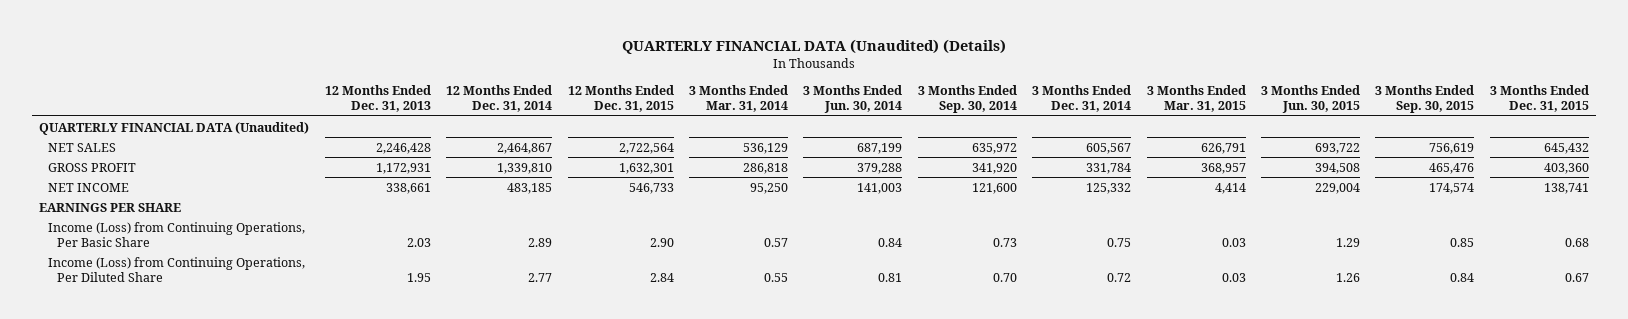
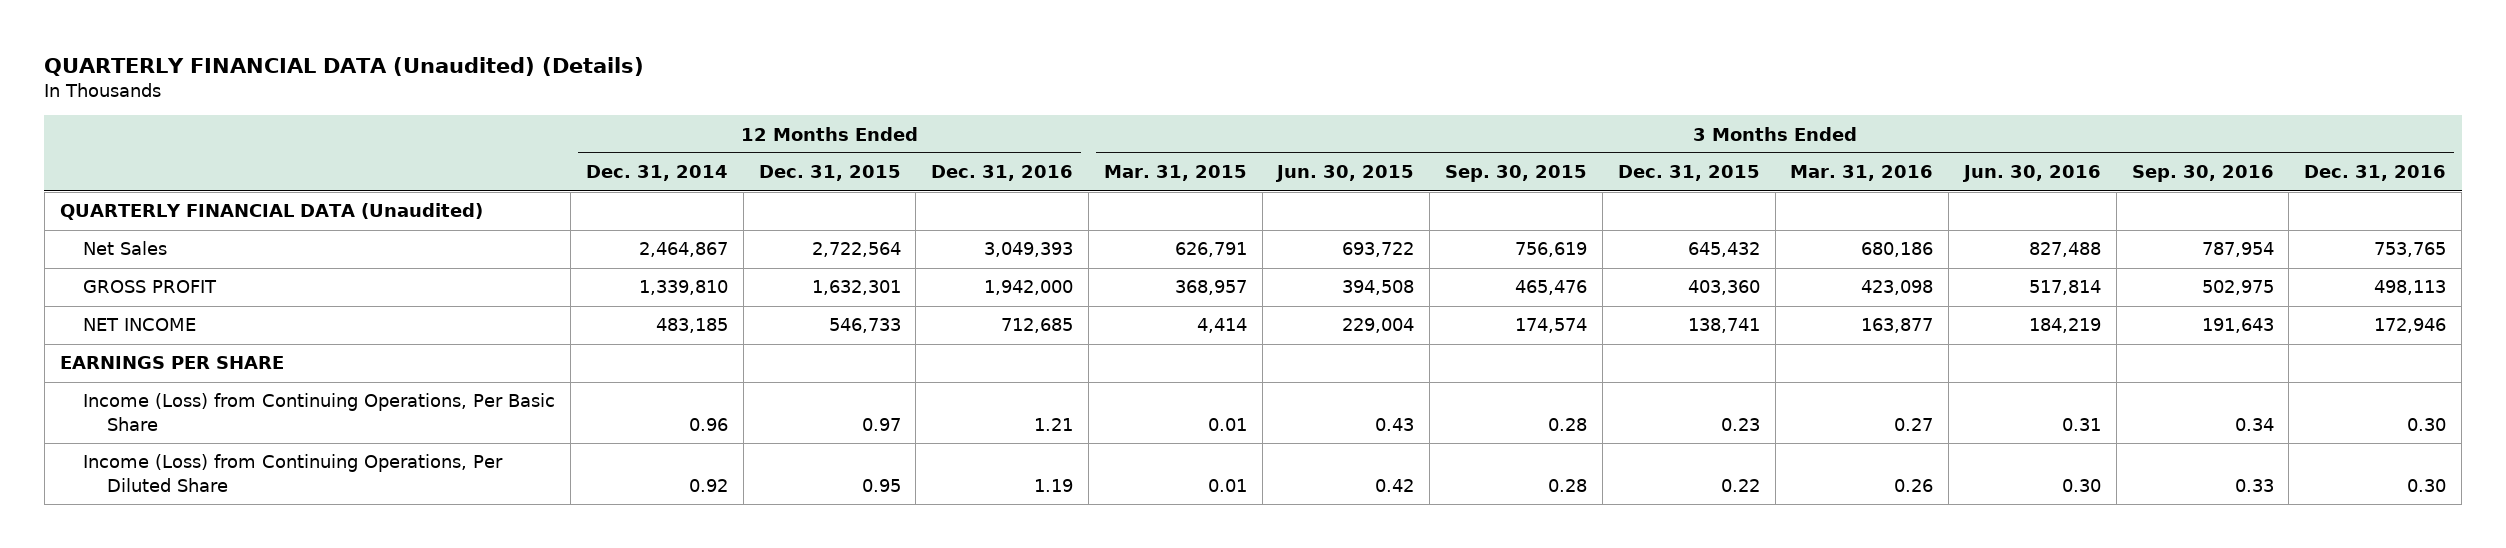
[324,85,431,113] 12 Months Ended Dec. 31, 2013 -> none
[688,85,788,113] 3 Months Ended Mar. 31, 2014 -> none
[803,85,903,114] 3 Months Ended Jun. 30, 2014 -> none
[917,85,1017,114] 3 Months Ended Sep. 30, 2014 -> none
[1032,85,1132,113] 3 Months Ended Dec. 31, 2014 -> none
none -> [931,165,1074,182] Dec. 31, 2016
none -> [1790,165,1934,182] Mar. 31, 2016
none -> [1961,165,2101,183] Jun. 30, 2016
none -> [2131,165,2274,183] Sep. 30, 2016
none -> [2304,165,2447,182] Dec. 31, 2016
[48,142,117,152] NET SALES -> [83,241,168,256] Net Sales
[528,237,553,247] 2.89 -> [688,418,728,432] 0.96
[649,237,674,247] 2.90 -> [861,418,901,432] 0.97
[1221,237,1246,247] 0.03 -> [1207,418,1247,432] 0.01
[1335,237,1360,247] 1.29 -> [1375,418,1415,432] 0.43
[1450,237,1475,247] 0.85 -> [1548,418,1588,432] 0.28
[1564,237,1589,247] 0.68 -> [1720,418,1760,432] 0.23
[528,272,553,282] 2.77 -> [688,479,728,493] 0.92
[649,272,674,282] 2.84 -> [861,479,901,493] 0.95
[1221,272,1246,282] 0.03 -> [1207,479,1247,493] 0.01
[1335,272,1360,282] 1.26 -> [1375,479,1415,493] 0.42
[1450,272,1475,282] 0.84 -> [1548,479,1588,493] 0.28
[1564,272,1589,282] 0.67 -> [1720,479,1760,493] 0.22

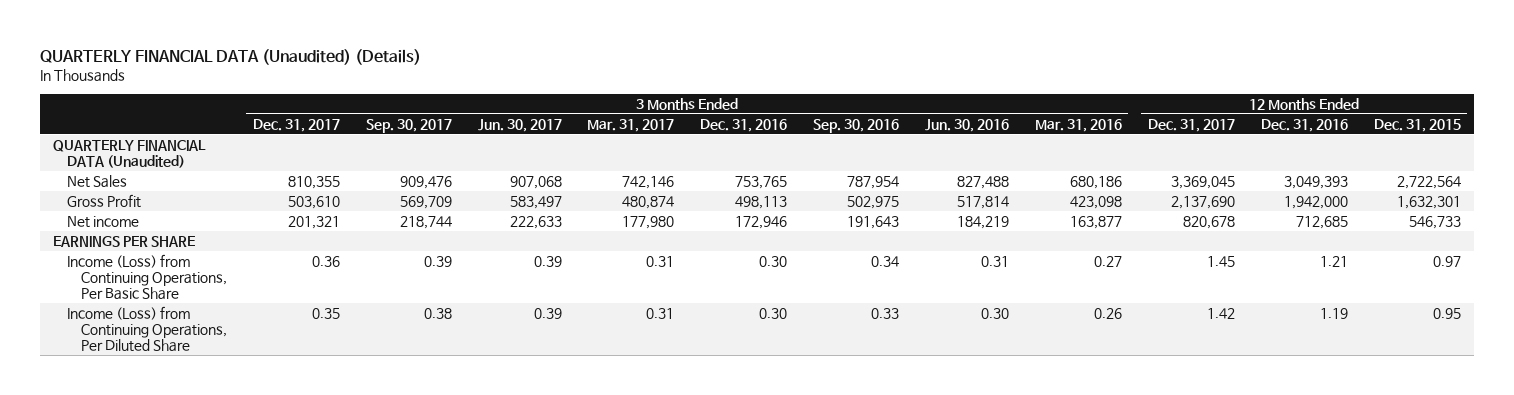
[585,165,728,182] Dec. 31, 2014 -> none
[1103,165,1247,182] Mar. 31, 2015 -> none
[1275,165,1415,183] Jun. 30, 2015 -> none
[1445,165,1588,183] Sep. 30, 2015 -> none
[1617,165,1760,182] Dec. 31, 2015 -> none
none -> [252,118,340,132] Dec. 31, 2017
none -> [365,118,452,133] Sep. 30, 2017
none -> [477,118,562,132] Jun. 30, 2017
none -> [587,118,675,132] Mar. 31, 2017
none -> [1147,118,1235,132] Dec. 31, 2017
[83,280,218,294] GROSS PROFIT -> [67,193,142,208] Gross Profit
[83,318,197,332] NET INCOME -> [67,215,140,228] Net income

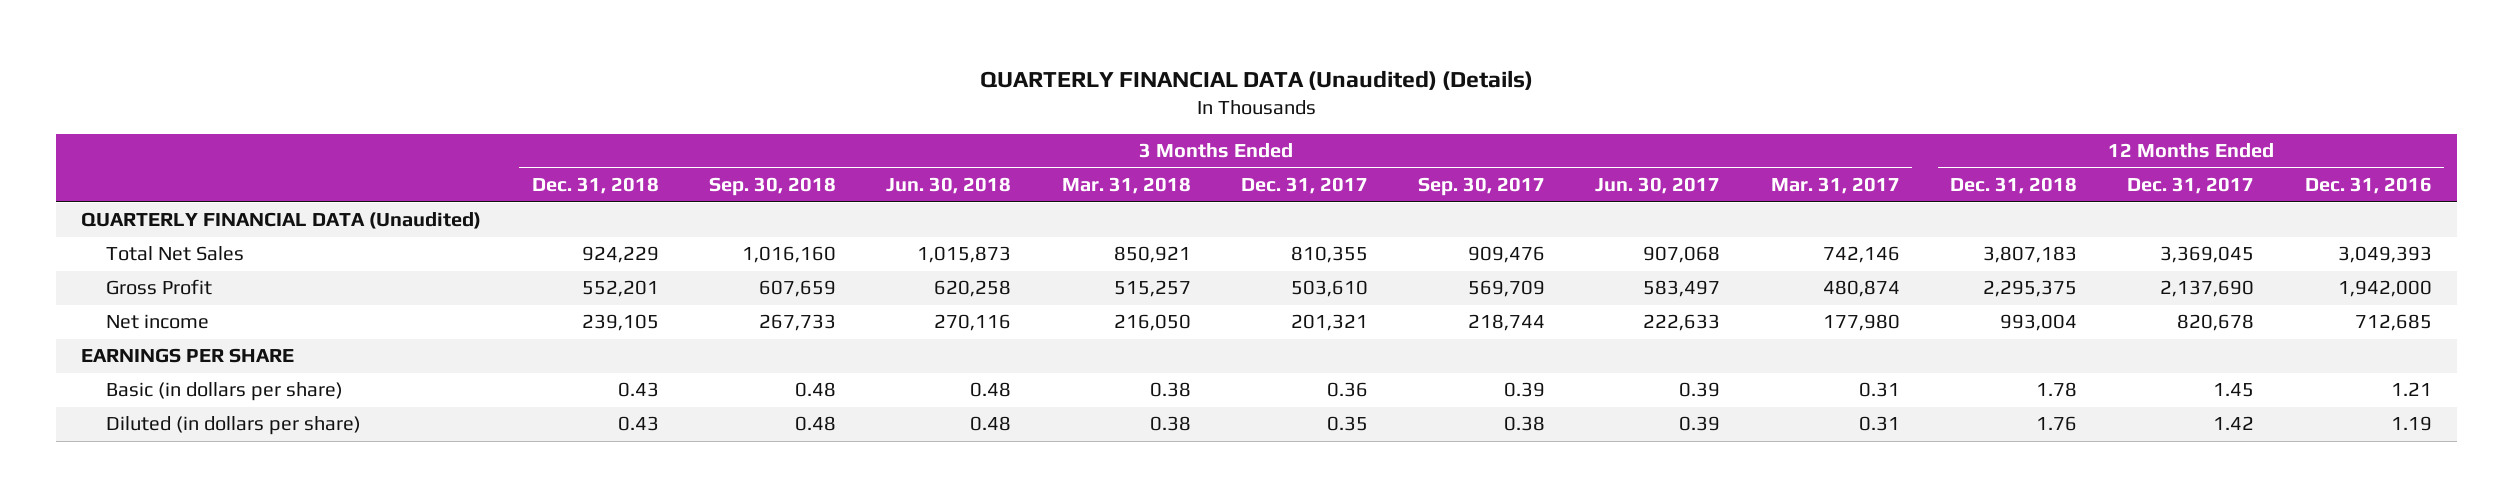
[700,118,788,132] Dec. 31, 2016 -> none
[813,118,900,133] Sep. 30, 2016 -> none
[925,118,1010,132] Jun. 30, 2016 -> none
[1034,118,1122,132] Mar. 31, 2016 -> none
[1373,118,1461,132] Dec. 31, 2015 -> none
none -> [531,177,659,195] Dec. 31, 2018
none -> [709,177,837,197] Sep. 30, 2018
none -> [886,177,1012,195] Jun. 30, 2018
none -> [1061,177,1191,195] Mar. 31, 2018
none -> [1950,177,2078,195] Dec. 31, 2018
[67,174,128,188] Net Sales -> [105,246,244,262] Total Net Sales
[67,253,227,301] Income (Loss) from Continuing Operations, Per Basic Share -> [105,382,343,402] Basic (in dollars per share)
[67,305,227,353] Income (Loss) from Continuing Operations, Per Diluted Share -> [105,416,361,436] Diluted (in dollars per share)

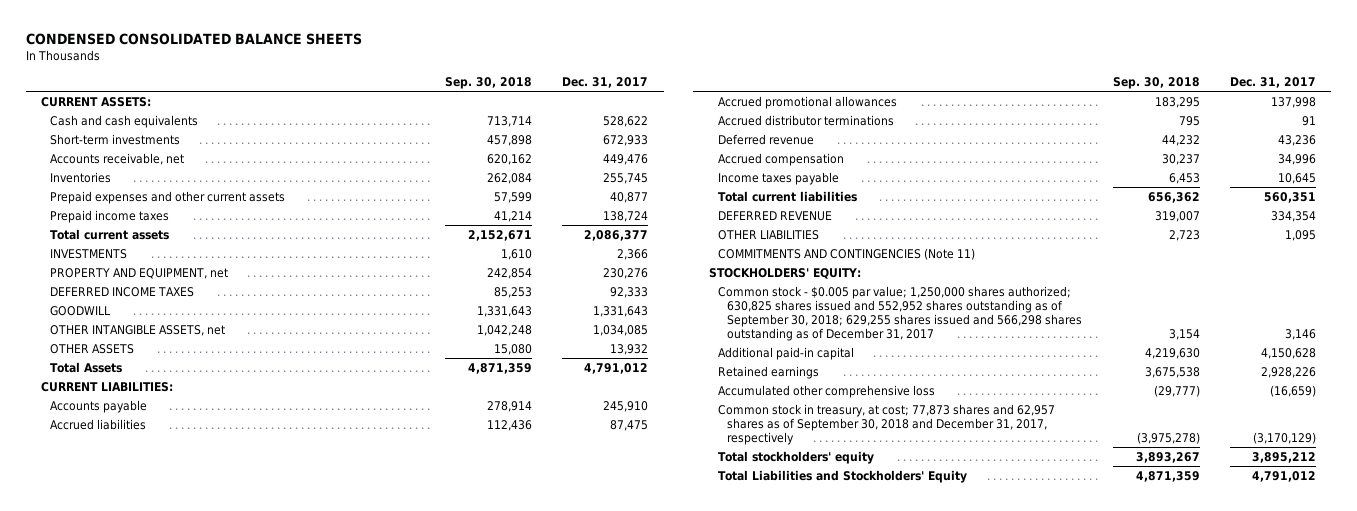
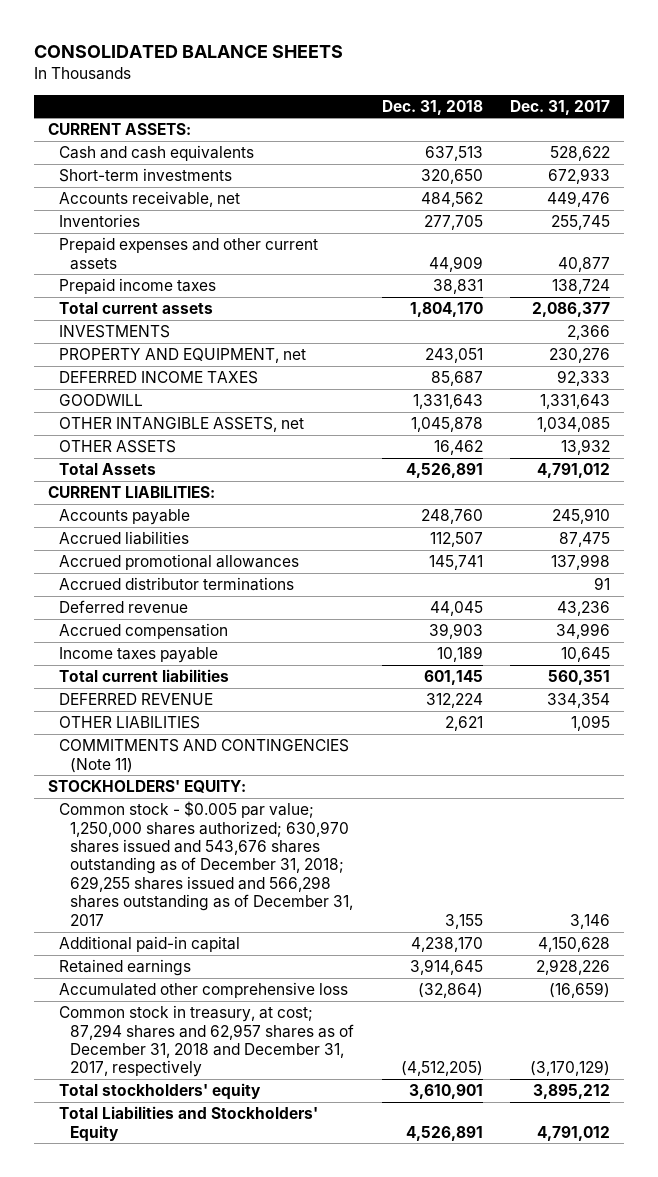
[25,33,362,46] CONDENSED CONSOLIDATED BALANCE SHEETS -> [34,45,344,59] CONSOLIDATED BALANCE SHEETS
[445,77,533,90] Sep. 30, 2018 -> none
none -> [381,99,483,115] Dec. 31, 2018
[717,285,1083,342] Common stock - $0.005 par value; 1,250,000 shares authorized; 630,825 shares issued and 552,952 shares outstanding as of September 30, 2018; 629,255 shares issued and 566,298 shares outstanding as of December 31, 2017 -> [59,801,354,926] Common stock - $0.005 par value; 1,250,000 shares authorized; 630,970 shares issued and 543,676 shares outstanding as of December 31, 2018; 629,255 shares issued and 566,298 shares outstanding as of December 31, 2017
[717,403,1055,446] Common stock in treasury, at cost; 77,873 shares and 62,957 shares as of September 30, 2018 and December 31, 2017, respectively -> [59,1005,355,1078] Common stock in treasury, at cost; 87,294 shares and 62,957 shares as of December 31, 2018 and December 31, 2017, respectively

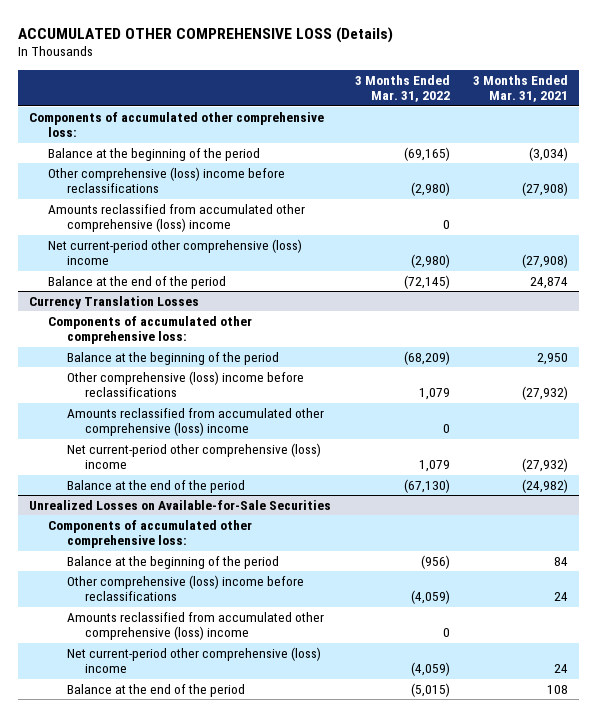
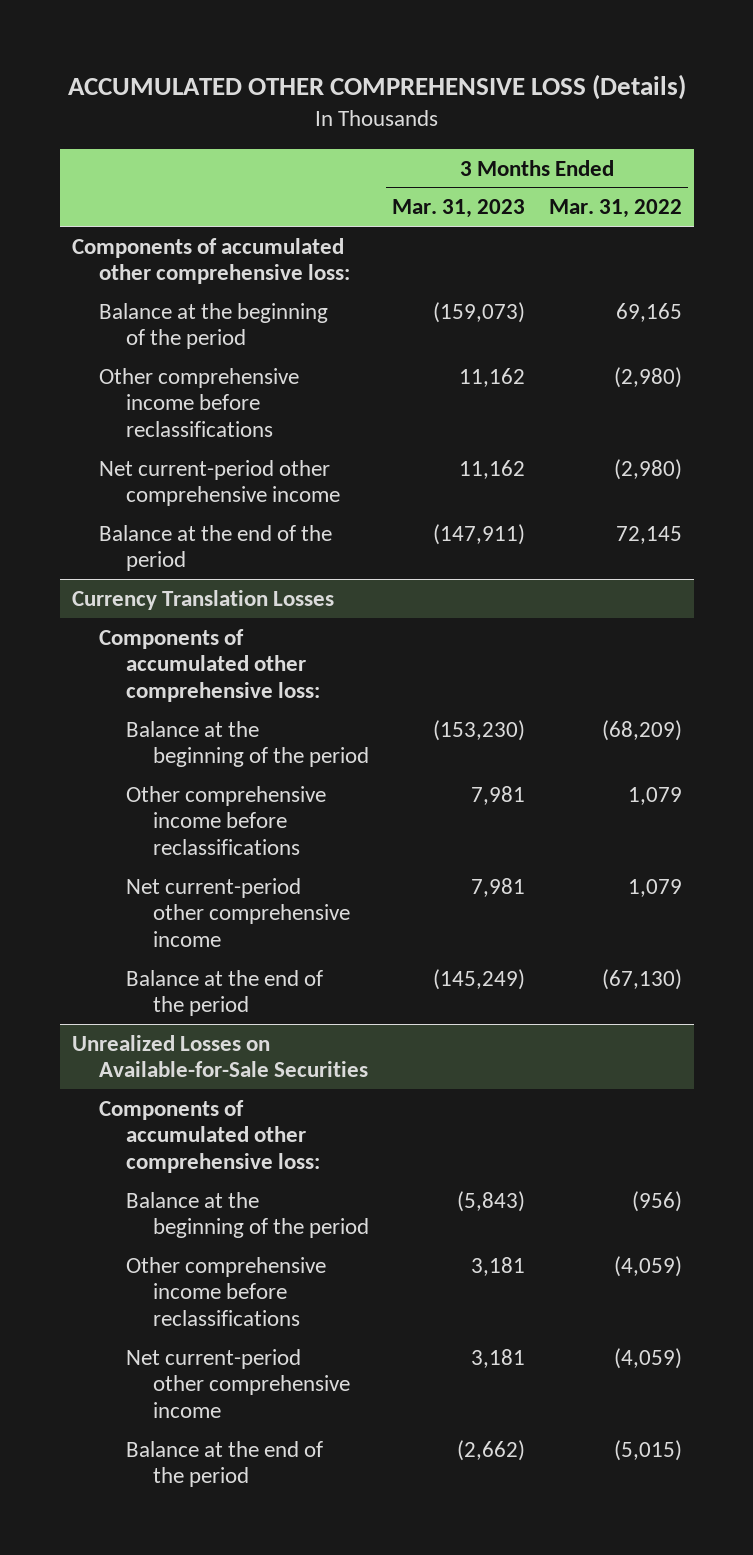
[472,74,568,103] 3 Months Ended Mar. 31, 2021 -> none
none -> [392,199,526,219] Mar. 31, 2023
[48,203,306,233] Amounts reclassified from accumulated other comprehensive (loss) income -> none
[403,146,450,161] (69,165) -> [615,302,682,322] 69,165
[48,166,286,194] Other comprehensive (loss) income before reclassifications -> [98,367,299,438] Other comprehensive income before reclassifications
[48,238,303,266] Net current-period other comprehensive (loss) income -> [98,459,340,507] Net current-period other comprehensive income
[403,274,450,289] (72,145) -> [615,525,682,544] 72,145
[66,407,324,437] Amounts reclassified from accumulated other comprehensive (loss) income -> none
[66,370,304,398] Other comprehensive (loss) income before reclassifications -> [125,785,326,856] Other comprehensive income before reclassifications
[66,442,321,470] Net current-period other comprehensive (loss) income -> [125,877,350,948] Net current-period other comprehensive income
[66,611,324,641] Amounts reclassified from accumulated other comprehensive (loss) income -> none
[66,574,304,602] Other comprehensive (loss) income before reclassifications -> [125,1256,326,1327] Other comprehensive income before reclassifications
[66,646,321,674] Net current-period other comprehensive (loss) income -> [125,1348,350,1419] Net current-period other comprehensive income

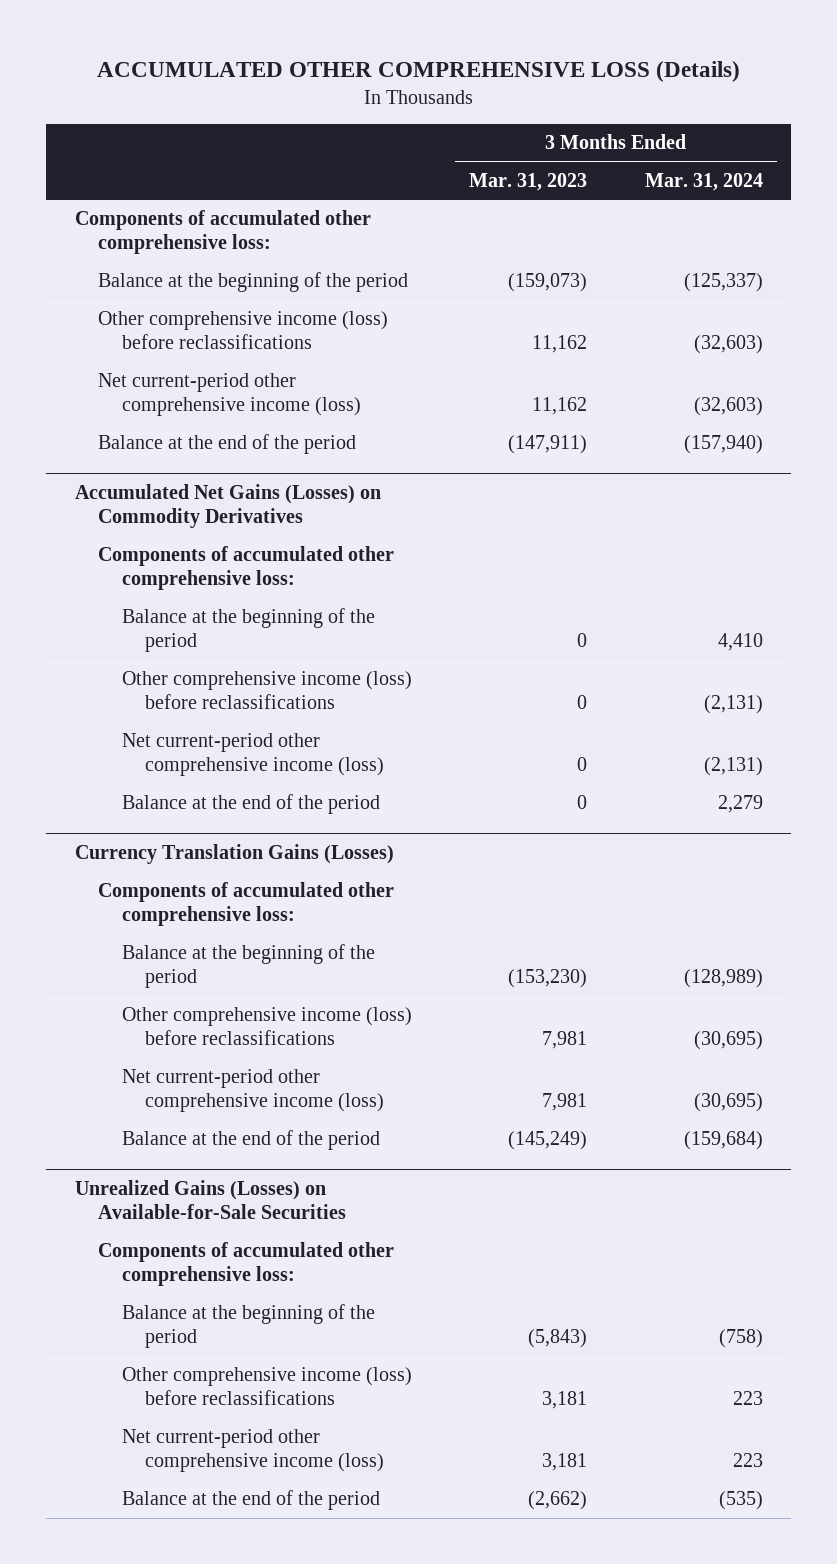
[548,199,682,219] Mar. 31, 2022 -> none
none -> [644,172,763,191] Mar. 31, 2024
[98,367,299,438] Other comprehensive income before reclassifications -> [98,311,389,350] Other comprehensive income (loss) before reclassifications
[98,459,340,507] Net current-period other comprehensive income -> [98,373,361,417] Net current-period other comprehensive income (loss)
[71,589,334,610] Currency Translation Losses -> none
none -> [74,484,381,529] Accumulated Net Gains (Losses) on Commodity Derivatives
none -> [121,608,375,653] Balance at the beginning of the period
none -> [121,671,412,710] Other comprehensive income (loss) before reclassifications
none -> [121,733,385,777] Net current-period other comprehensive income (loss)
none -> [121,794,380,815] Balance at the end of the period
none -> [74,844,394,865] Currency Translation Gains (Losses)
none -> [98,882,395,927] Components of accumulated other comprehensive loss:
[125,785,326,856] Other comprehensive income before reclassifications -> [121,1007,412,1046] Other comprehensive income (loss) before reclassifications
[125,877,350,948] Net current-period other comprehensive income -> [121,1069,385,1113] Net current-period other comprehensive income (loss)
[71,1034,368,1078] Unrealized Losses on Available-for-Sale Securities -> [74,1180,347,1220] Unrealized Gains (Losses) on Available-for-Sale Securities
[125,1256,326,1327] Other comprehensive income before reclassifications -> [121,1367,412,1406] Other comprehensive income (loss) before reclassifications
[125,1348,350,1419] Net current-period other comprehensive income -> [121,1429,385,1473] Net current-period other comprehensive income (loss)

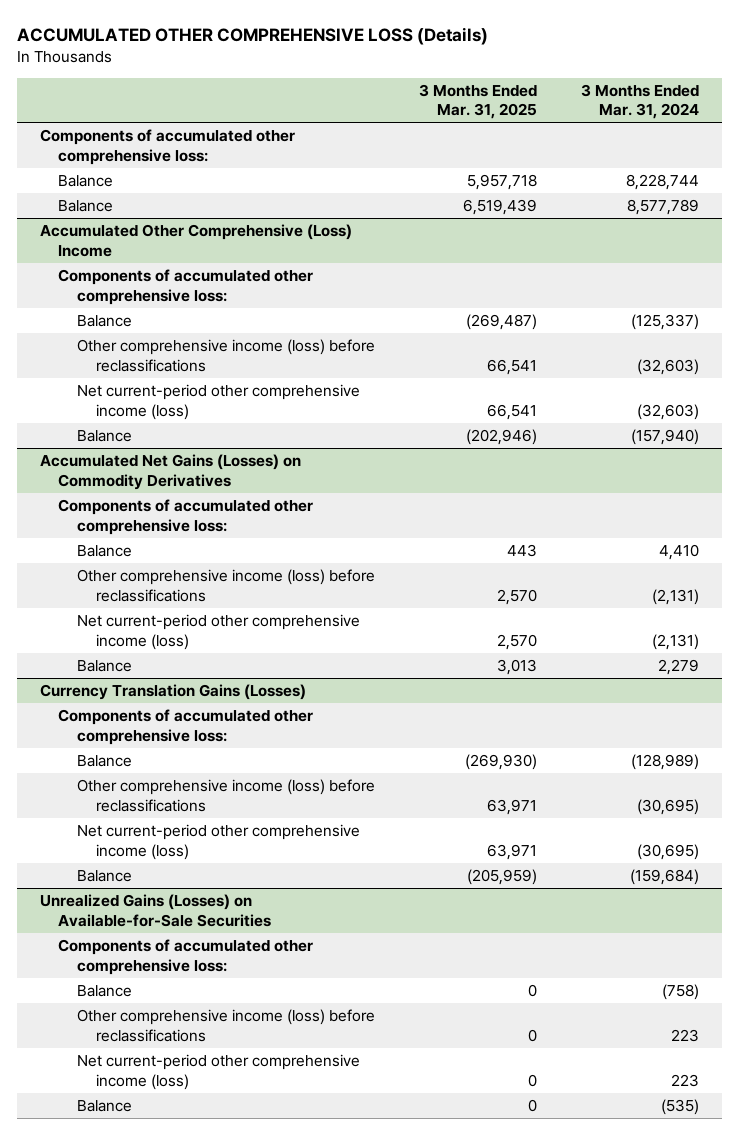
[469,172,588,191] Mar. 31, 2023 -> none
none -> [419,83,538,120] 3 Months Ended Mar. 31, 2025
none -> [58,175,114,188] Balance
none -> [58,200,114,213] Balance
none -> [39,224,352,257] Accumulated Other Comprehensive (Loss) Income
none -> [58,269,314,305] Components of accumulated other comprehensive loss:
[98,272,409,293] Balance at the beginning of the period -> [76,315,132,328] Balance
[98,434,357,455] Balance at the end of the period -> [76,430,132,443] Balance
[121,608,375,653] Balance at the beginning of the period -> [76,545,132,558] Balance
[121,794,380,815] Balance at the end of the period -> [76,660,132,673] Balance
[121,944,375,989] Balance at the beginning of the period -> [76,755,132,768] Balance
[121,1130,380,1151] Balance at the end of the period -> [76,870,132,883] Balance
[121,1304,375,1349] Balance at the beginning of the period -> [76,985,132,998] Balance
[121,1490,380,1511] Balance at the end of the period -> [76,1100,132,1113] Balance

